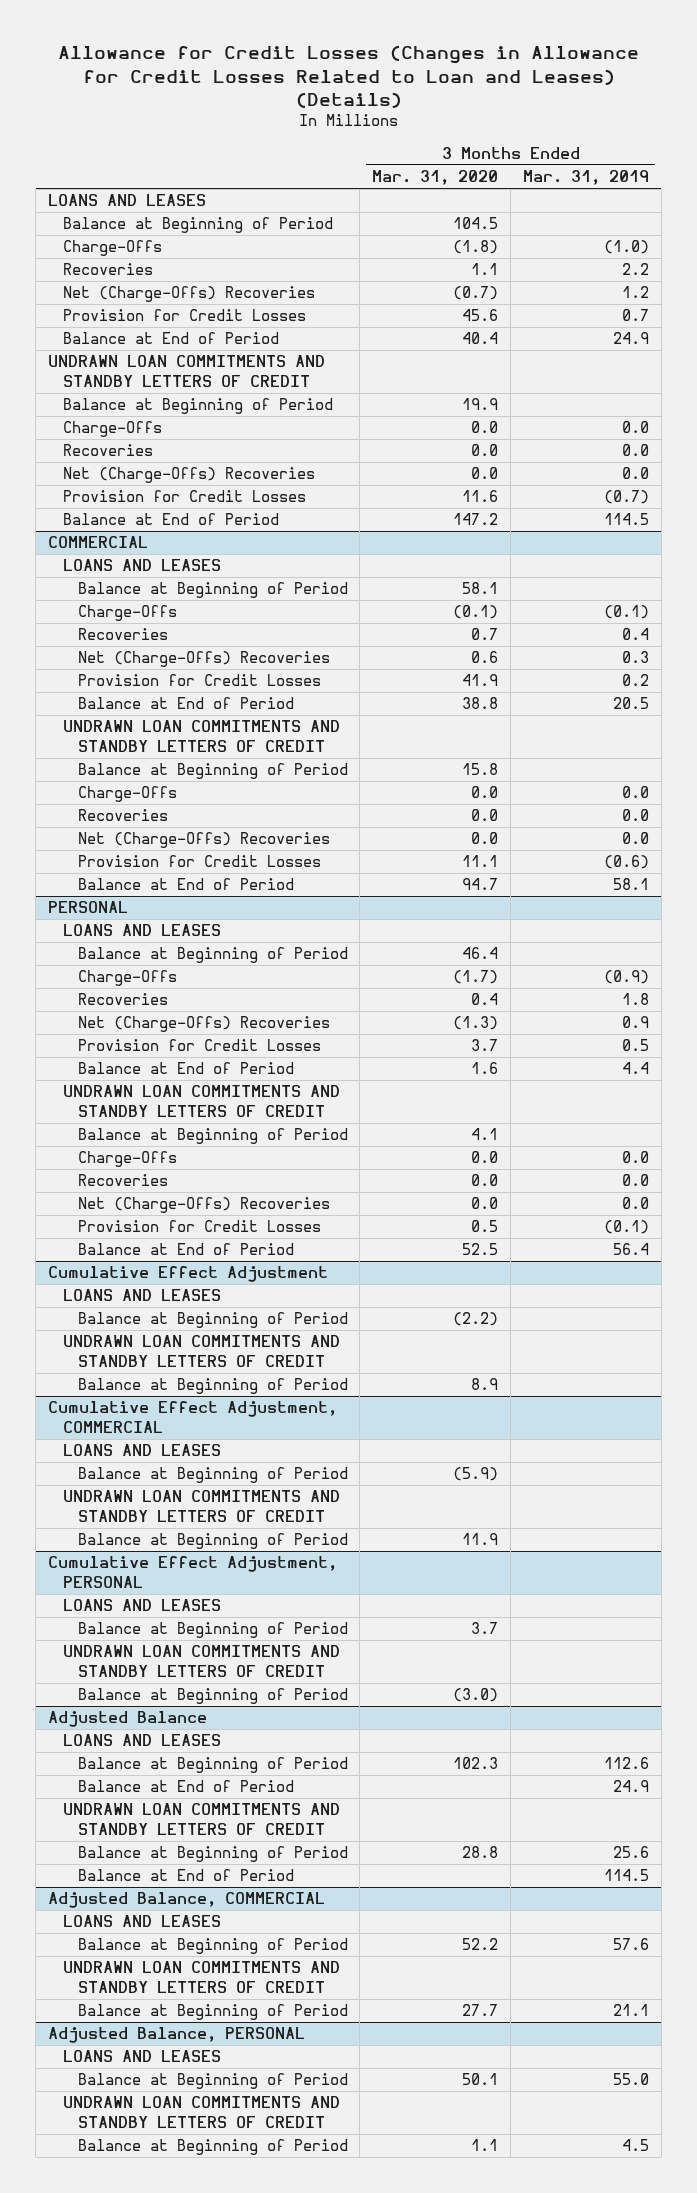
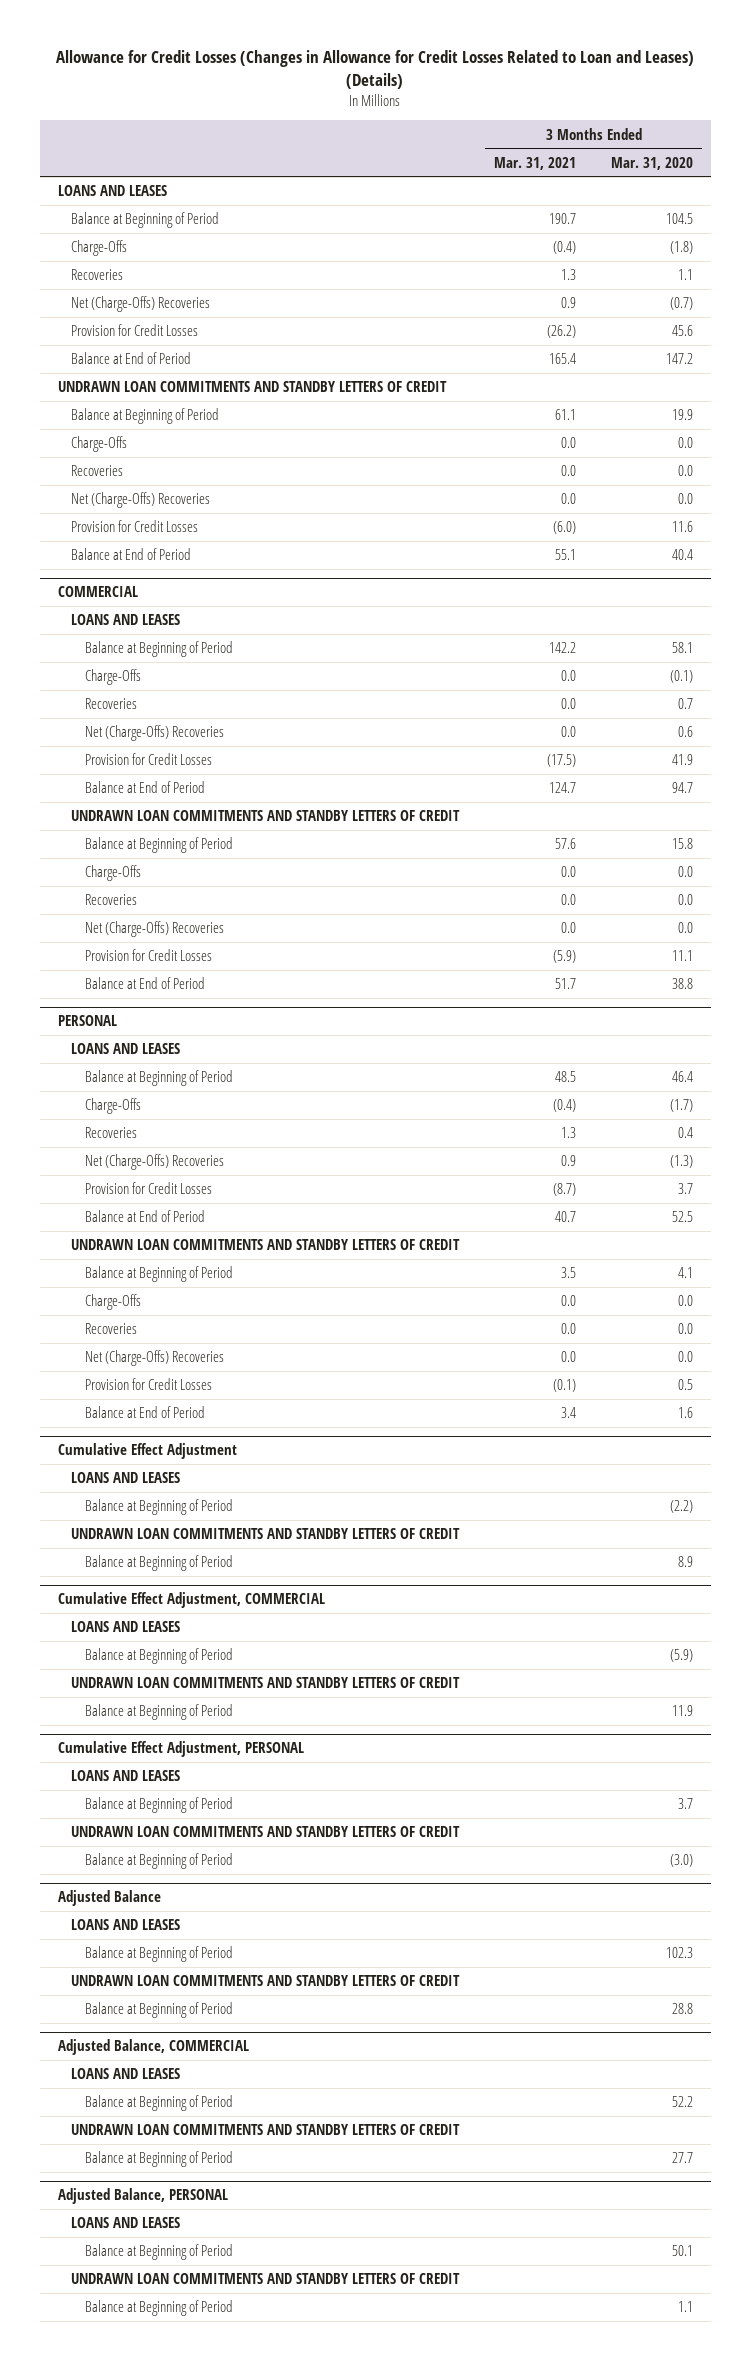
[522,170,649,186] Mar. 31, 2019 -> none
none -> [494,156,577,170] Mar. 31, 2021
[62,513,279,526] Balance at End of Period -> [71,352,192,365] Balance at End of Period
[62,332,279,345] Balance at End of Period -> [71,548,192,561] Balance at End of Period
[77,878,294,891] Balance at End of Period -> [84,781,205,794] Balance at End of Period
[77,697,294,710] Balance at End of Period -> [84,977,205,990] Balance at End of Period
[77,1243,294,1256] Balance at End of Period -> [84,1210,205,1223] Balance at End of Period
[77,1062,294,1075] Balance at End of Period -> [84,1406,205,1419] Balance at End of Period
[77,1780,294,1793] Balance at End of Period -> none
[77,1869,294,1882] Balance at End of Period -> none

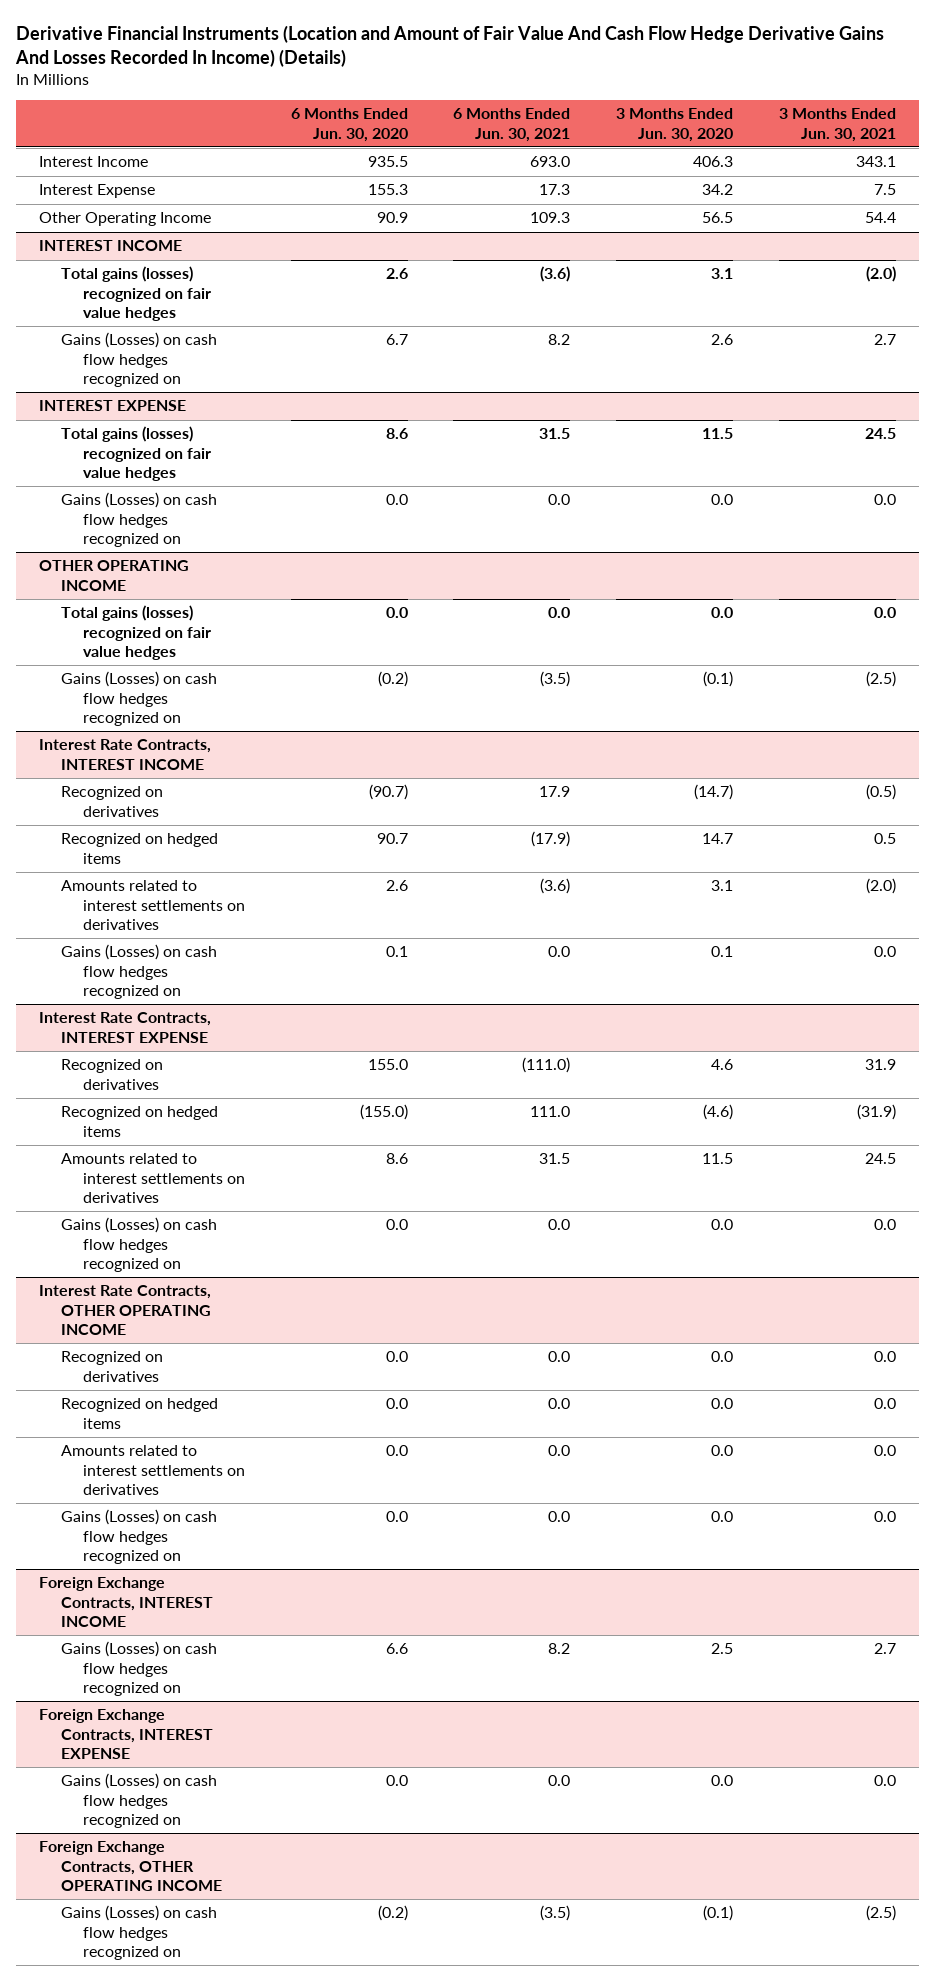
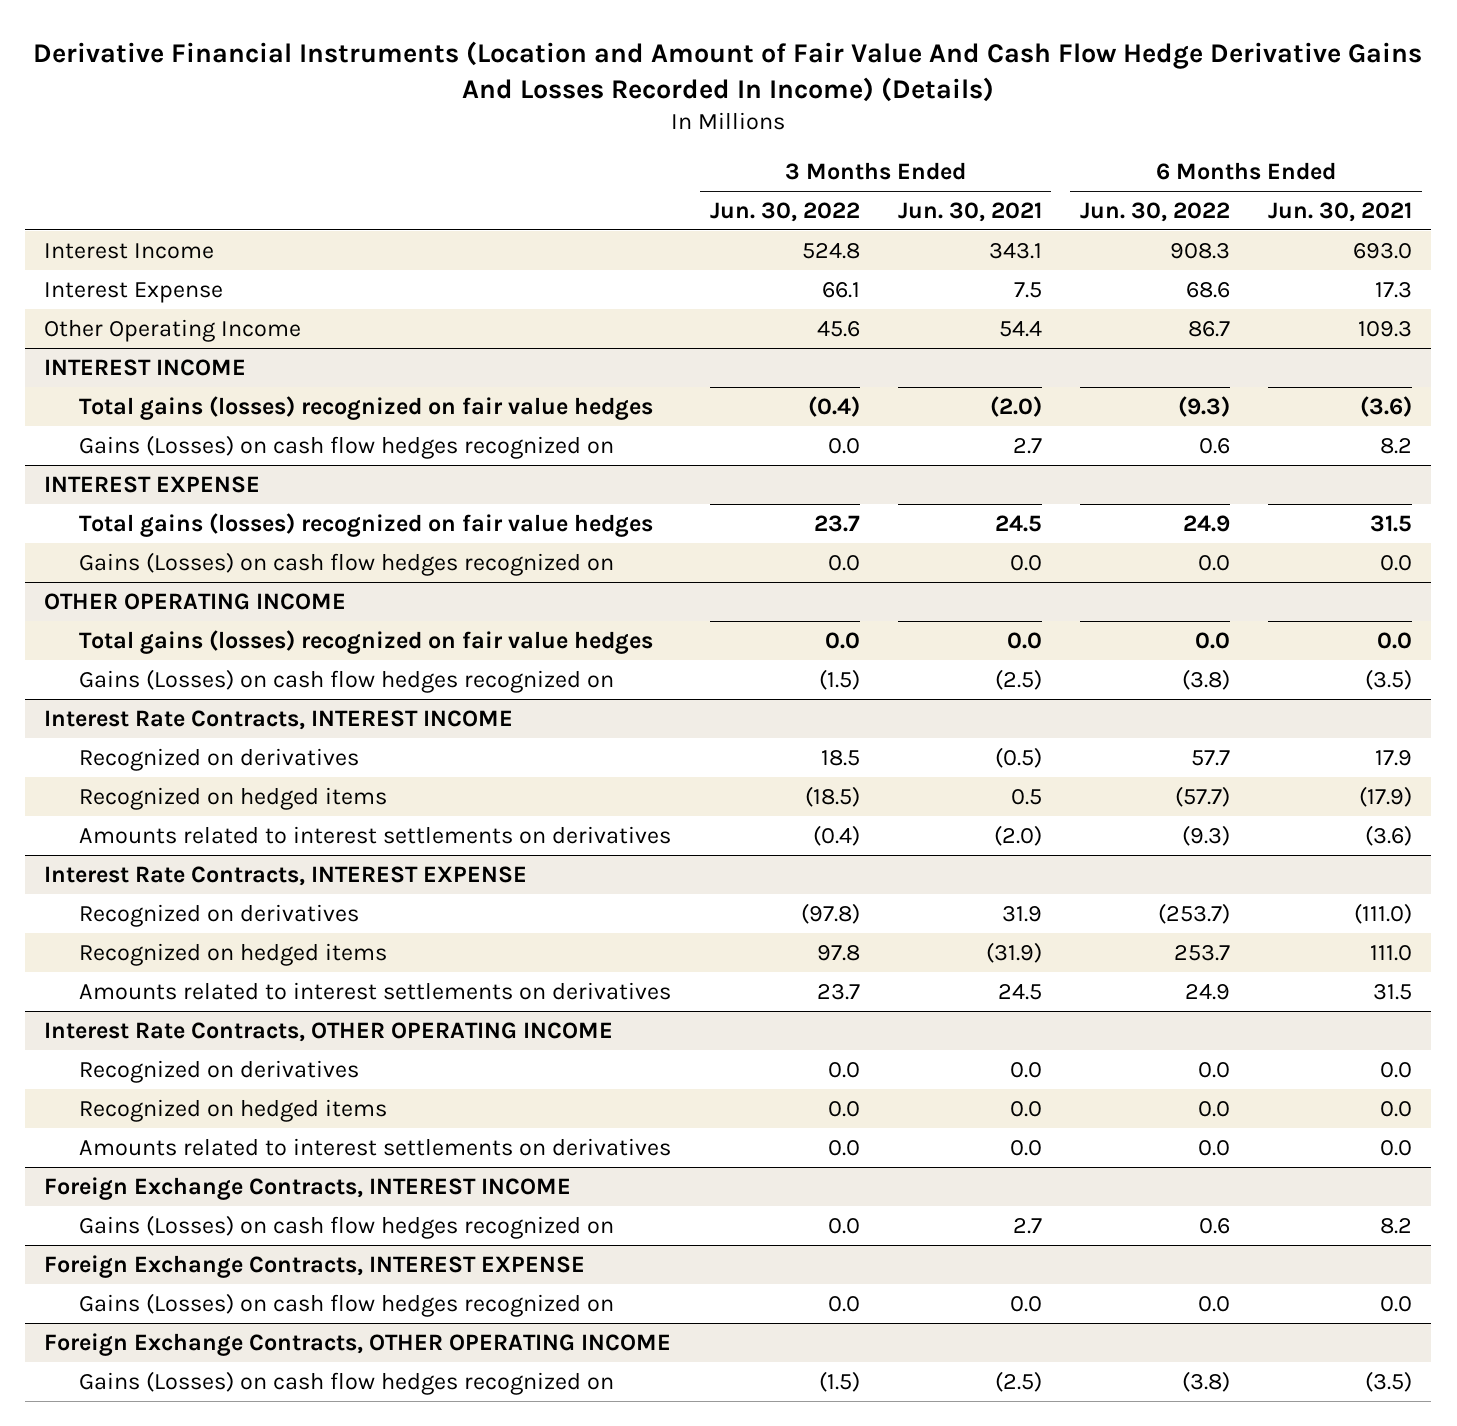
[290,108,408,142] 6 Months Ended Jun. 30, 2020 -> none
[616,108,734,142] 3 Months Ended Jun. 30, 2020 -> none
none -> [709,201,860,222] Jun. 30, 2022
none -> [1080,201,1231,222] Jun. 30, 2022
[60,944,217,1000] Gains (Losses) on cash flow hedges recognized on -> none
[60,1217,217,1273] Gains (Losses) on cash flow hedges recognized on -> none
[60,1509,217,1565] Gains (Losses) on cash flow hedges recognized on -> none

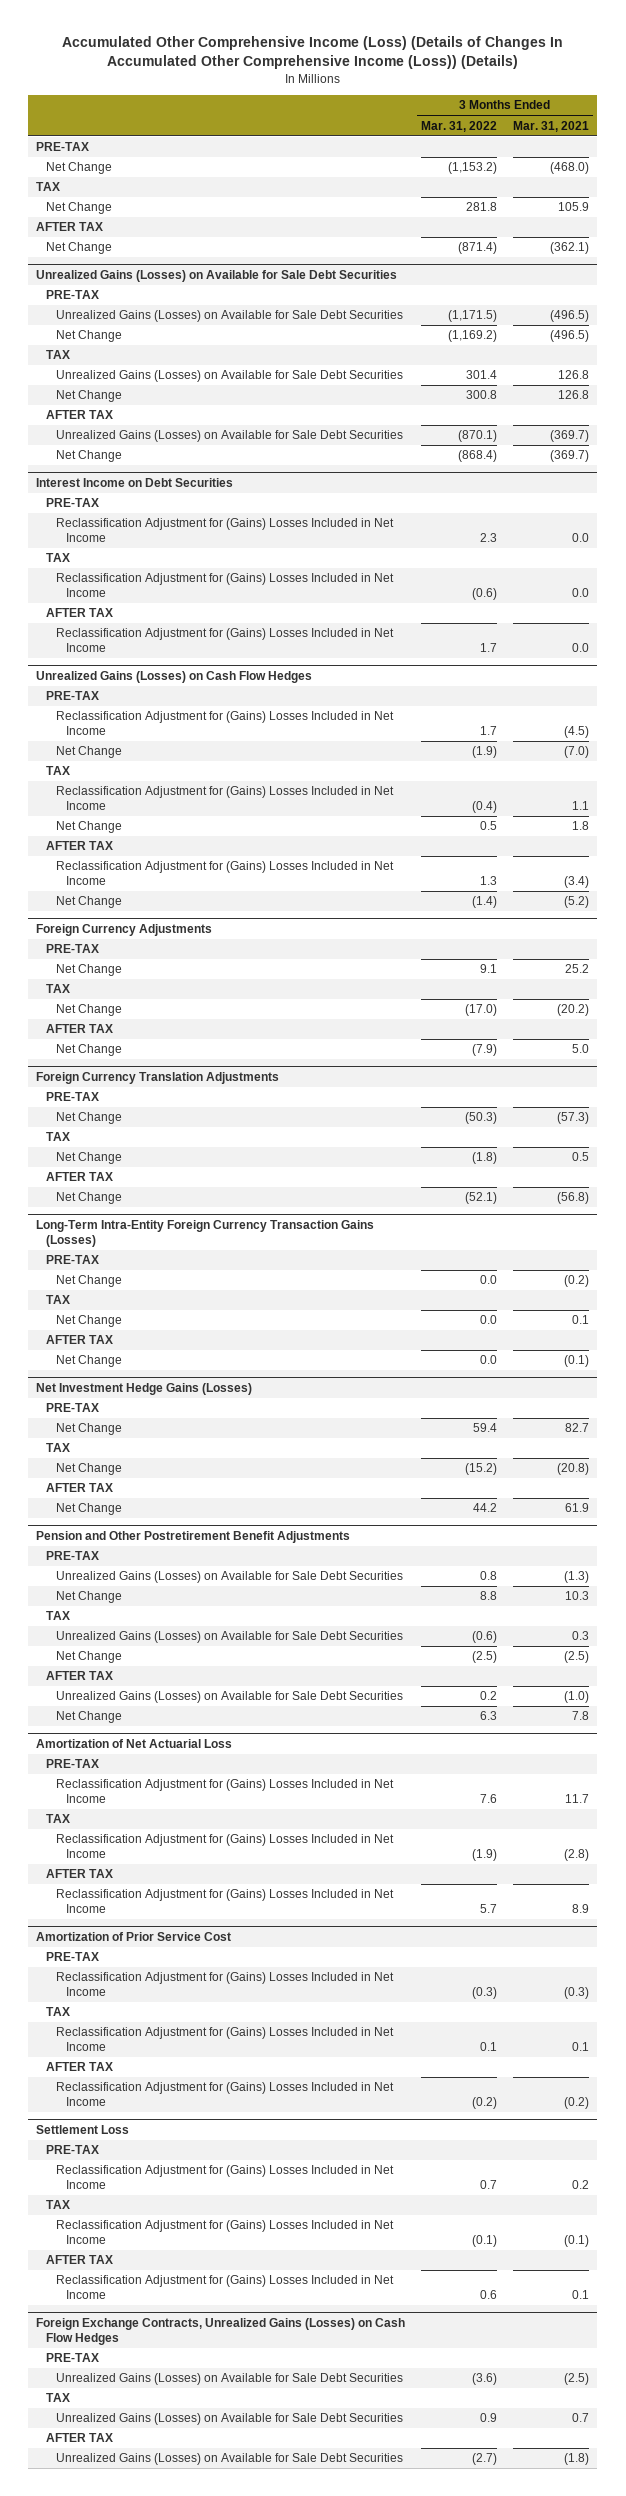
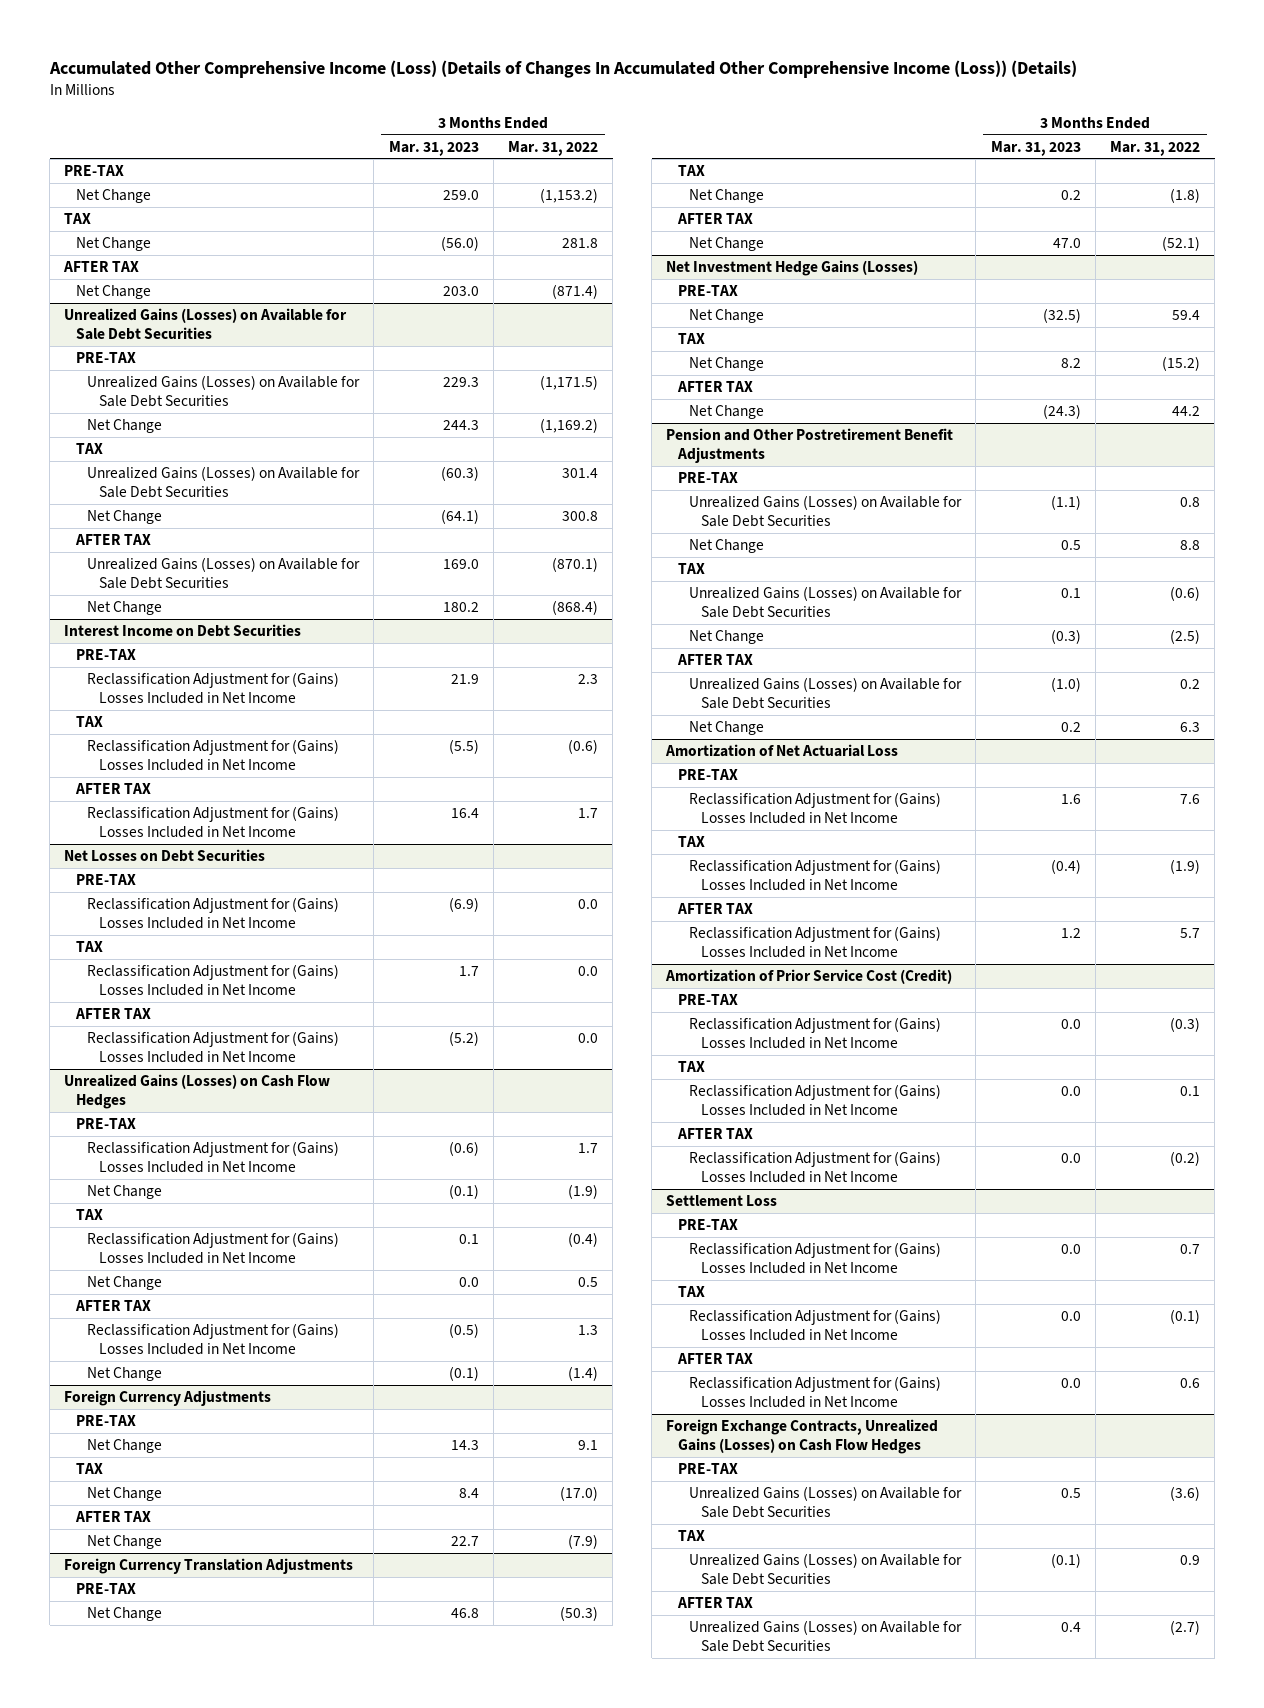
[513,120,590,132] Mar. 31, 2021 -> none
none -> [388,140,479,156] Mar. 31, 2023
none -> [64,849,266,863] Net Losses on Debt Securities
none -> [75,874,136,886] PRE-TAX
none -> [87,897,340,929] Reclassification Adjustment for (Gains) Losses Included in Net Income
none -> [75,941,103,953] TAX
none -> [87,964,340,996] Reclassification Adjustment for (Gains) Losses Included in Net Income
none -> [74,1008,151,1020] AFTER TAX
none -> [87,1031,340,1063] Reclassification Adjustment for (Gains) Losses Included in Net Income
[36,1219,375,1247] Long-Term Intra-Entity Foreign Currency Transaction Gains (Losses) -> none
[46,1255,100,1265] PRE-TAX -> none
[56,1275,123,1288] Net Change -> none
[46,1295,71,1305] TAX -> none
[56,1315,123,1328] Net Change -> none
[46,1335,114,1345] AFTER TAX -> none
[56,1355,123,1368] Net Change -> none
[36,1931,232,1941] Amortization of Prior Service Cost -> [665,969,953,985] Amortization of Prior Service Cost (Credit)

